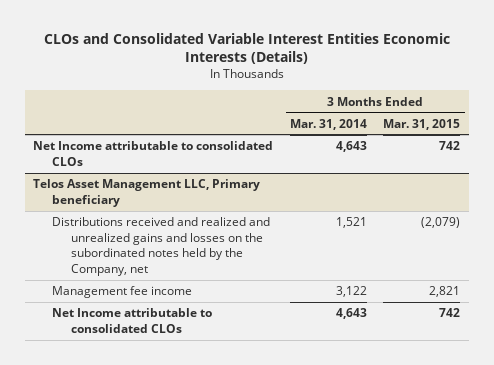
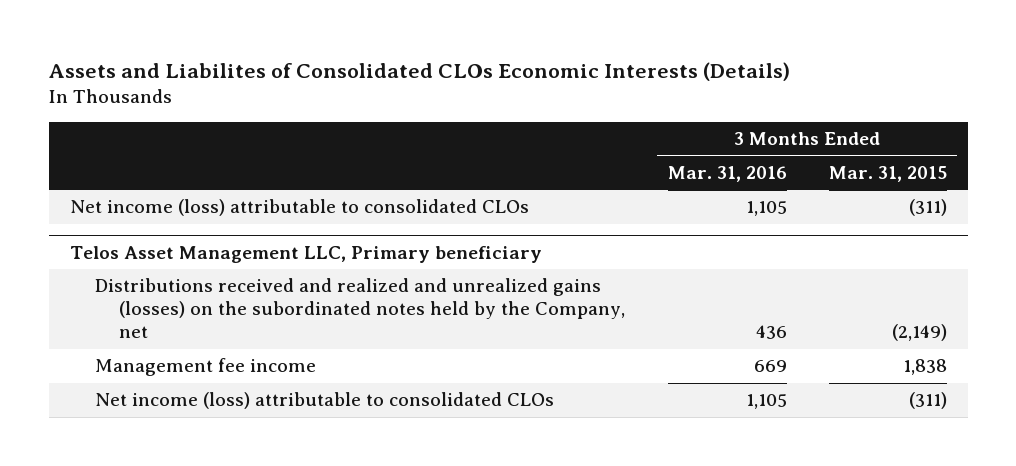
[43,32,450,65] CLOs and Consolidated Variable Interest Entities Economic Interests (Details) -> [48,61,790,81] Assets and Liabilites of Consolidated CLOs Economic Interests (Details)
[289,118,367,130] Mar. 31, 2014 -> none
none -> [667,166,787,183] Mar. 31, 2016
[33,141,274,166] Net Income attributable to consolidated CLOs -> [69,199,529,217] Net income (loss) attributable to consolidated CLOs
[439,141,461,151] 742 -> [908,199,947,217] (311)
[52,217,271,276] Distributions received and realized and unrealized gains and losses on the subordinated notes held by the Company, net -> [94,278,626,339] Distributions received and realized and unrealized gains (losses) on the subordinated notes held by the Company, net
[421,217,461,229] (2,079) -> [891,324,947,342] (2,149)
[429,286,461,298] 2,821 -> [902,359,947,376] 1,838
[52,308,213,333] Net Income attributable to consolidated CLOs -> [94,392,554,410] Net income (loss) attributable to consolidated CLOs
[439,308,461,318] 742 -> [908,392,947,410] (311)

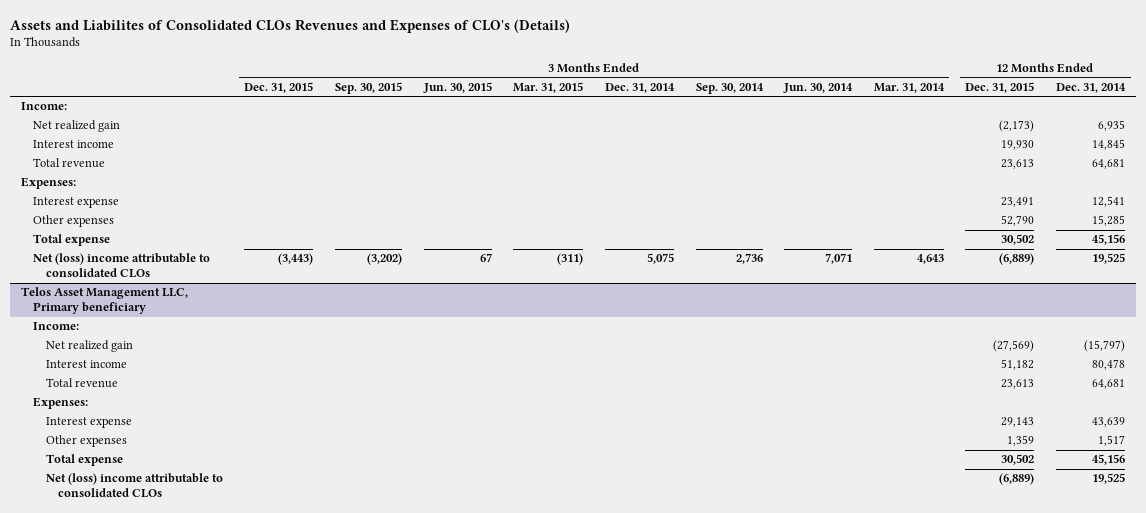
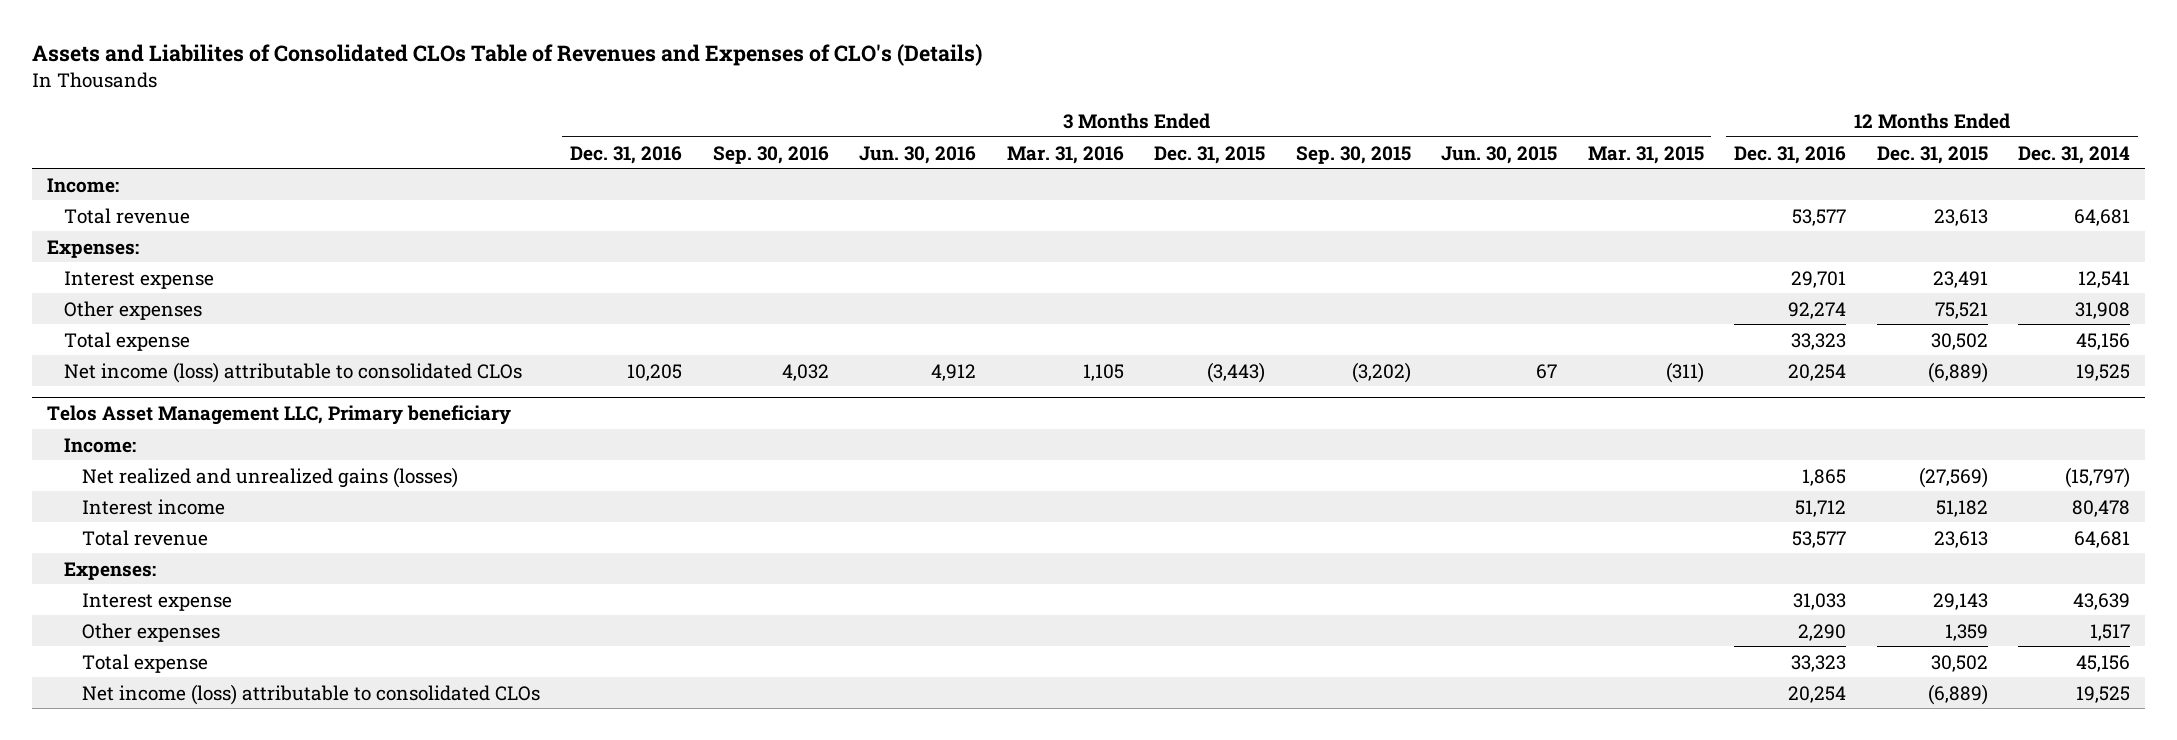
[10,18,571,33] Assets and Liabilites of Consolidated CLOs Revenues and Expenses of CLO's (Details) -> [31,44,982,67] Assets and Liabilites of Consolidated CLOs Table of Revenues and Expenses of CLO's (Details)
[604,82,675,93] Dec. 31, 2014 -> none
[695,82,764,94] Sep. 30, 2014 -> none
[783,82,854,93] Jun. 30, 2014 -> none
[873,82,945,93] Mar. 31, 2014 -> none
none -> [570,145,683,164] Dec. 31, 2016
none -> [712,145,829,164] Sep. 30, 2016
none -> [859,145,977,164] Jun. 30, 2016
none -> [1006,145,1124,164] Mar. 31, 2016
none -> [1734,145,1847,164] Dec. 31, 2016
[33,120,121,133] Net realized gain -> none
[33,140,115,149] Interest income -> none
[1001,215,1035,227] 52,790 -> [1934,301,1988,319] 75,521
[1092,215,1126,227] 15,285 -> [2075,301,2131,319] 31,908
[33,253,211,279] Net (loss) income attributable to consolidated CLOs -> [64,361,523,383] Net income (loss) attributable to consolidated CLOs
[45,340,133,353] Net realized gain -> [81,466,458,488] Net realized and unrealized gains (losses)
[45,473,223,499] Net (loss) income attributable to consolidated CLOs -> [81,683,540,705] Net income (loss) attributable to consolidated CLOs

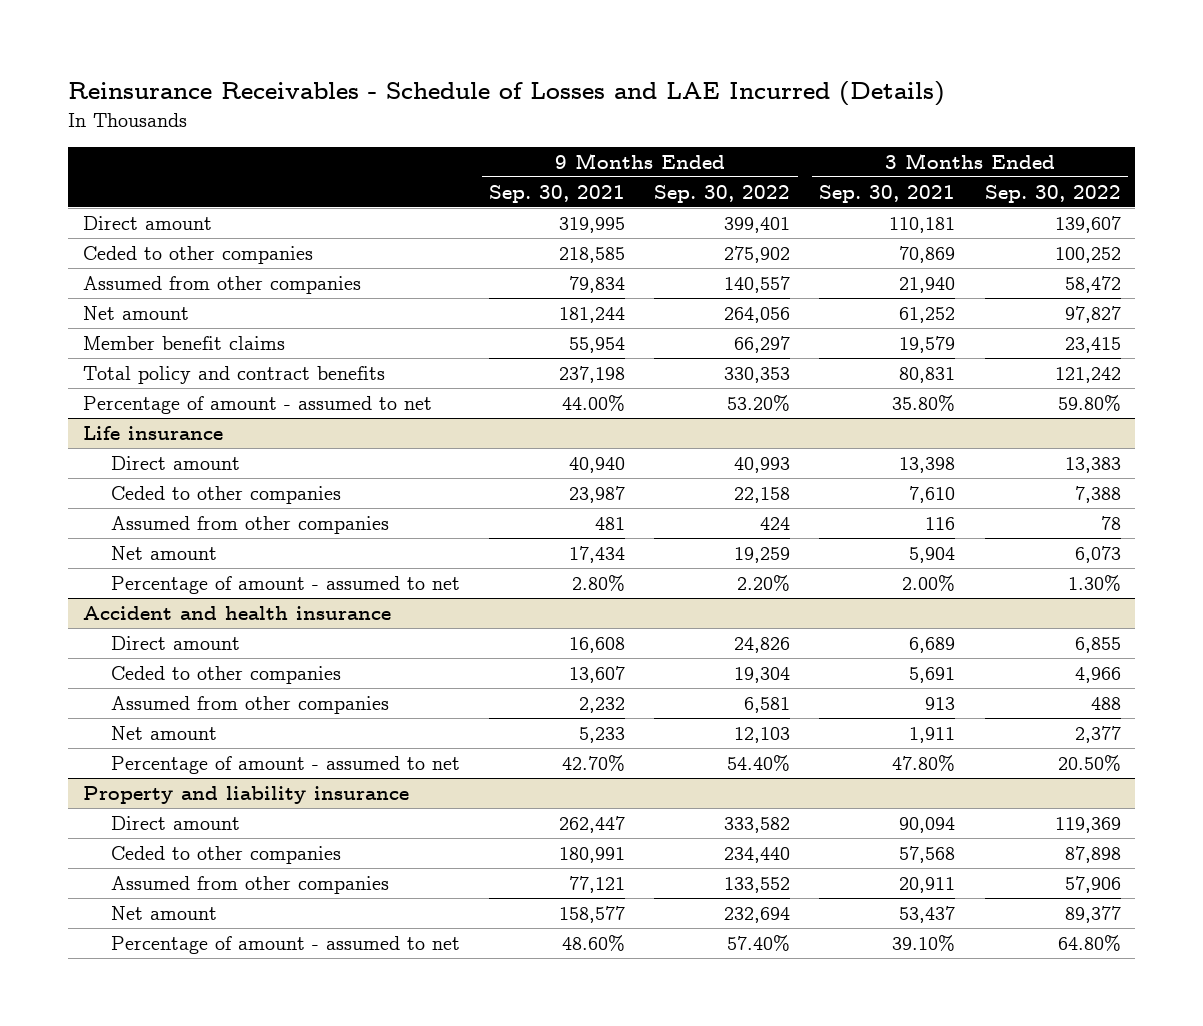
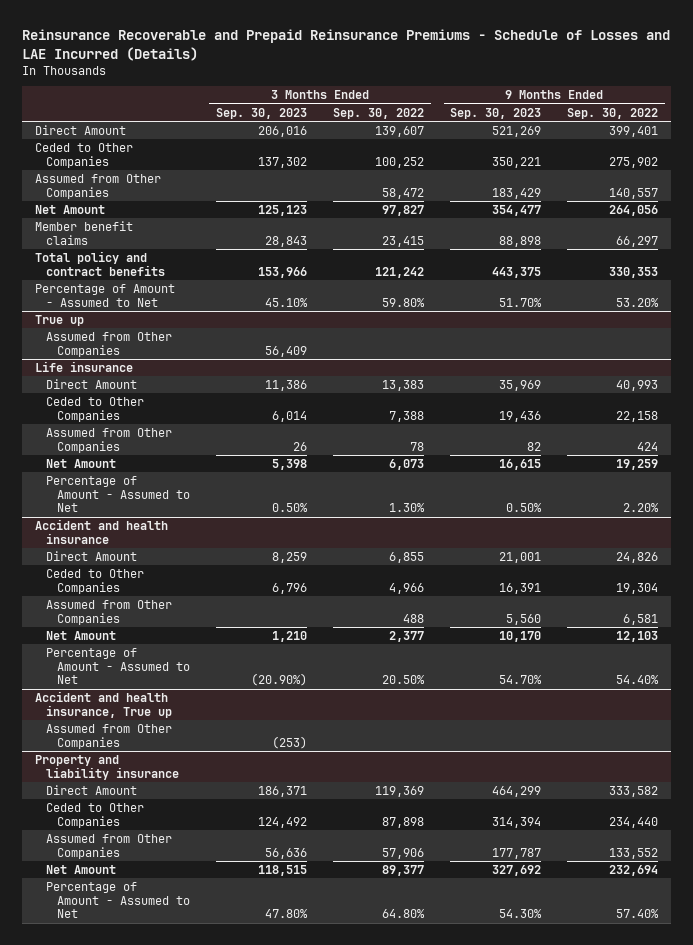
[68,81,946,107] Reinsurance Receivables - Schedule of Losses and LAE Incurred (Details) -> [22,29,671,61] Reinsurance Recoverable and Prepaid Reinsurance Premiums - Schedule of Losses and LAE Incurred (Details)
[489,184,626,203] Sep. 30, 2021 -> none
[819,184,956,203] Sep. 30, 2021 -> none
none -> [215,107,307,119] Sep. 30, 2023
none -> [450,107,542,119] Sep. 30, 2023
[82,215,212,230] Direct amount -> [35,125,127,136] Direct Amount
[82,245,313,264] Ceded to other companies -> [35,143,134,168] Ceded to Other Companies
[82,275,361,294] Assumed from other companies -> [35,174,162,199] Assumed from Other Companies
[82,305,189,320] Net amount -> [35,205,106,215] Net Amount
[82,395,432,414] Percentage of amount - assumed to net -> [35,284,176,307] Percentage of Amount - Assumed to Net
none -> [35,315,85,327] True up
none -> [46,332,173,357] Assumed from Other Companies
[111,455,241,470] Direct amount -> [46,379,138,390] Direct Amount
[111,485,342,504] Ceded to other companies -> [46,397,145,422] Ceded to Other Companies
[111,515,390,534] Assumed from other companies -> [46,428,173,453] Assumed from Other Companies
[111,545,218,560] Net amount -> [46,459,117,469] Net Amount
[111,575,461,594] Percentage of amount - assumed to net -> [46,476,190,513] Percentage of Amount - Assumed to Net
[111,635,241,650] Direct amount -> [46,551,138,562] Direct Amount
[111,665,342,684] Ceded to other companies -> [46,569,145,594] Ceded to Other Companies
[111,695,390,714] Assumed from other companies -> [46,600,173,625] Assumed from Other Companies
[111,725,218,740] Net amount -> [46,631,117,641] Net Amount
[111,755,461,774] Percentage of amount - assumed to net -> [46,648,190,685] Percentage of Amount - Assumed to Net
none -> [35,691,173,718] Accident and health insurance, True up
none -> [46,724,173,749] Assumed from Other Companies
[111,815,241,830] Direct amount -> [46,785,138,796] Direct Amount
[111,845,342,864] Ceded to other companies -> [46,803,145,828] Ceded to Other Companies
[111,875,390,894] Assumed from other companies -> [46,834,173,859] Assumed from Other Companies
[111,905,218,920] Net amount -> [46,865,117,875] Net Amount
[111,935,461,954] Percentage of amount - assumed to net -> [46,882,190,919] Percentage of Amount - Assumed to Net

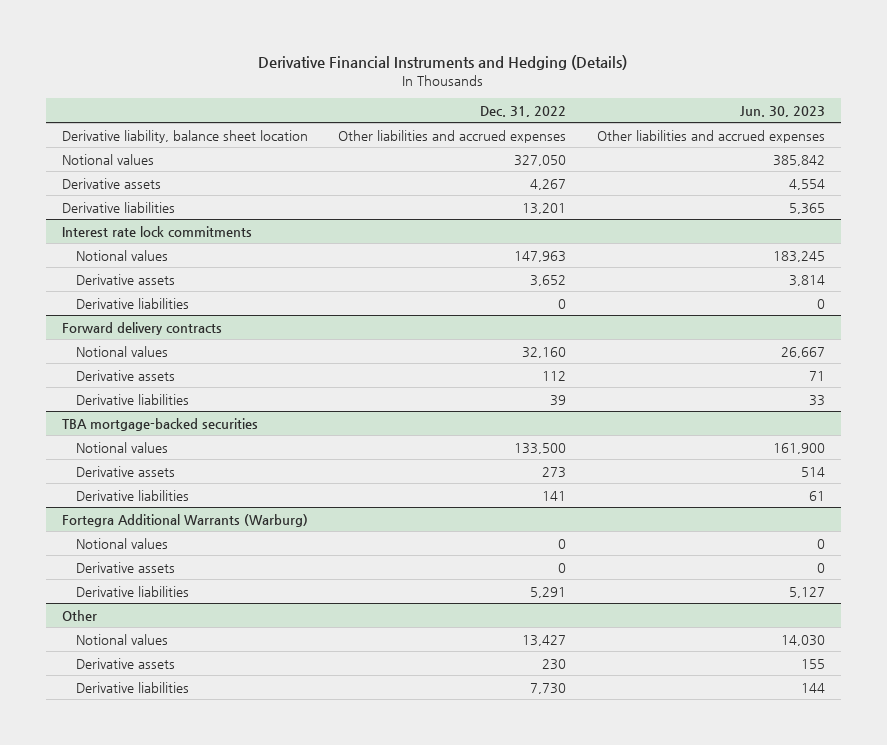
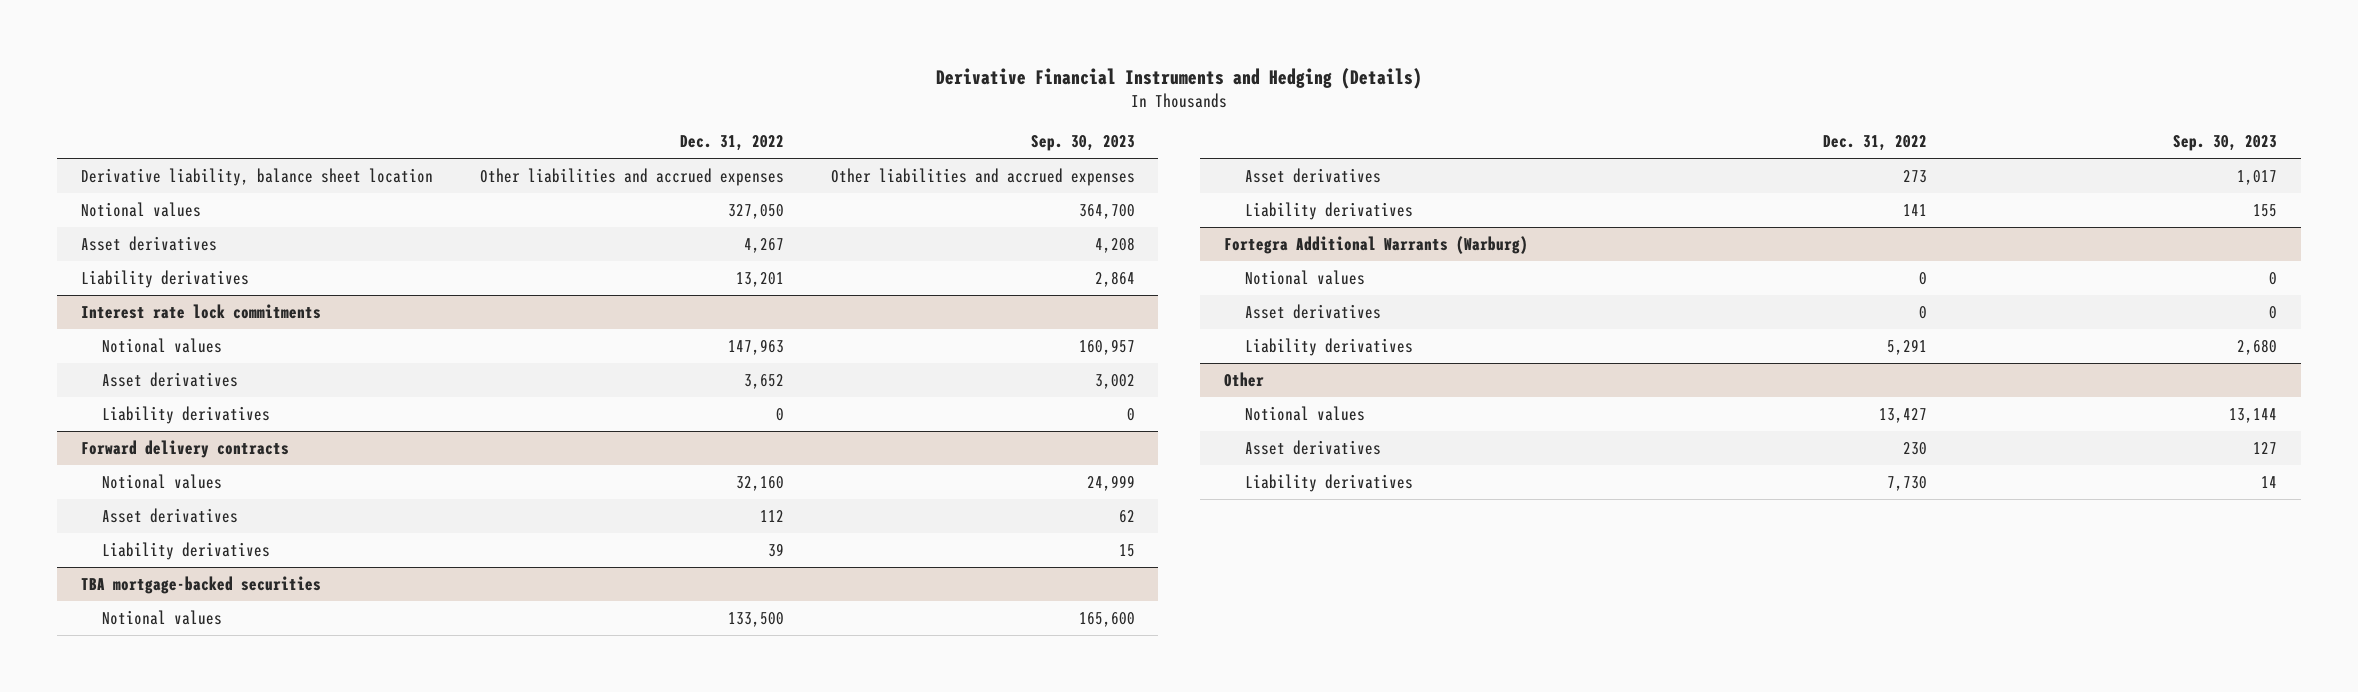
[740,105,826,117] Jun. 30, 2023 -> none
none -> [1030,134,1135,151] Sep. 30, 2023
[61,177,161,189] Derivative assets -> [80,236,217,252] Asset derivatives
[61,201,175,213] Derivative liabilities -> [80,270,249,289] Liability derivatives
[75,273,175,285] Derivative assets -> [101,372,238,388] Asset derivatives
[75,297,189,309] Derivative liabilities -> [101,406,270,425] Liability derivatives
[75,369,175,381] Derivative assets -> [101,508,238,524] Asset derivatives
[75,393,189,405] Derivative liabilities -> [101,542,270,561] Liability derivatives
[75,465,175,477] Derivative assets -> [1244,168,1381,184] Asset derivatives
[75,489,189,501] Derivative liabilities -> [1244,202,1413,221] Liability derivatives
[75,561,175,573] Derivative assets -> [1244,304,1381,320] Asset derivatives
[75,585,189,597] Derivative liabilities -> [1244,338,1413,357] Liability derivatives
[75,657,175,669] Derivative assets -> [1244,440,1381,456] Asset derivatives
[75,681,189,693] Derivative liabilities -> [1244,474,1413,493] Liability derivatives

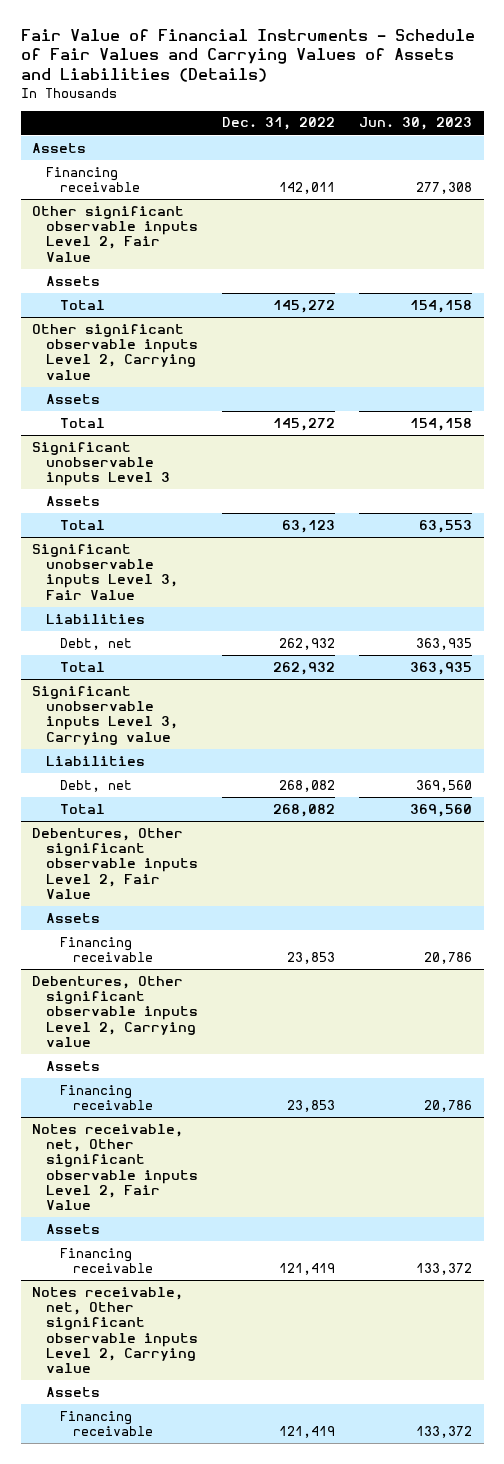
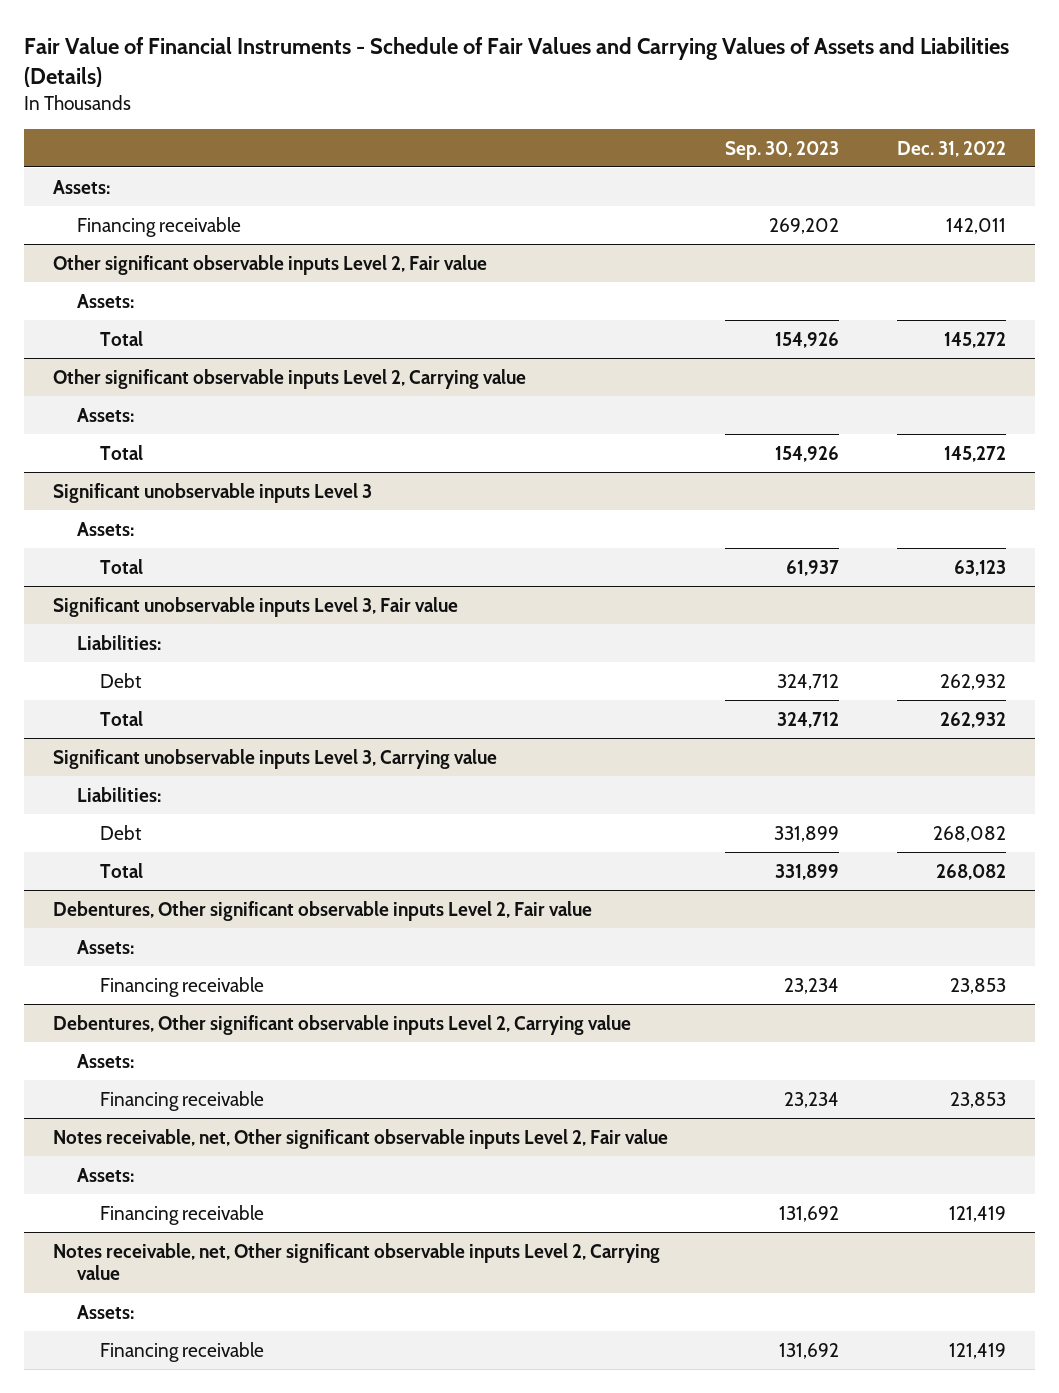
[358,117,472,131] Jun. 30, 2023 -> none
none -> [725,140,840,160] Sep. 30, 2023
[32,142,87,153] Assets -> [53,179,111,194] Assets:
[32,205,199,262] Other significant observable inputs Level 2, Fair Value -> [53,254,488,275] Other significant observable inputs Level 2, Fair value
[46,275,101,286] Assets -> [76,293,134,308] Assets:
[46,393,101,404] Assets -> [76,407,134,422] Assets:
[46,495,101,506] Assets -> [76,521,134,536] Assets:
[32,543,179,600] Significant unobservable inputs Level 3, Fair Value -> [53,596,459,617] Significant unobservable inputs Level 3, Fair value
[46,613,146,624] Liabilities -> [76,634,161,650] Liabilities:
[59,637,132,650] Debt, net -> [100,672,143,688] Debt
[46,755,146,766] Liabilities -> [76,786,161,802] Liabilities:
[59,779,132,792] Debt, net -> [100,824,143,840] Debt
[32,827,199,899] Debentures, Other significant observable inputs Level 2, Fair Value -> [53,900,593,921] Debentures, Other significant observable inputs Level 2, Fair value
[46,912,101,923] Assets -> [76,939,134,954] Assets:
[46,1060,101,1071] Assets -> [76,1053,134,1068] Assets:
[32,1123,199,1210] Notes receivable, net, Other significant observable inputs Level 2, Fair Value -> [53,1128,669,1149] Notes receivable, net, Other significant observable inputs Level 2, Fair value
[46,1223,101,1234] Assets -> [76,1167,134,1182] Assets:
[46,1386,101,1397] Assets -> [76,1304,134,1319] Assets:

